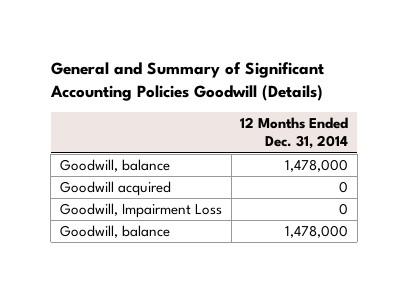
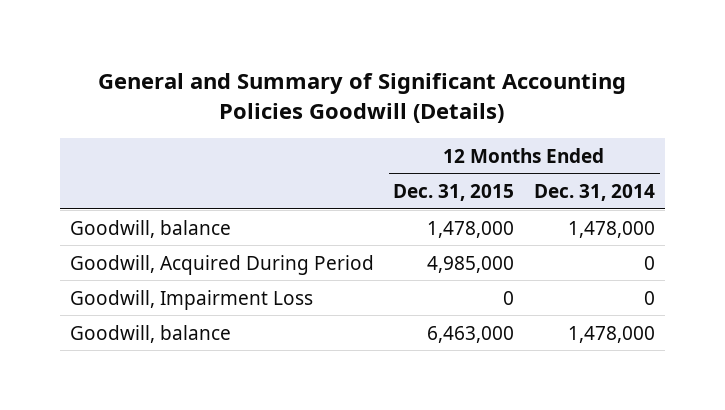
none -> [393,183,515,201] Dec. 31, 2015
[60,180,172,196] Goodwill acquired -> [69,254,374,275] Goodwill, Acquired During Period

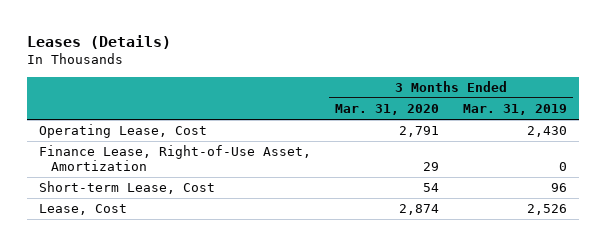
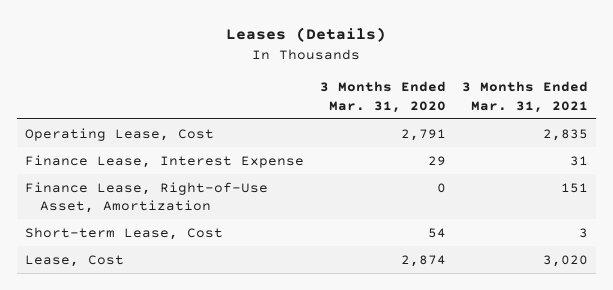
[462,104,567,116] Mar. 31, 2019 -> none
none -> [461,81,588,113] 3 Months Ended Mar. 31, 2021
none -> [24,154,304,168] Finance Lease, Interest Expense
[422,162,439,172] 29 -> [436,182,446,193] 0

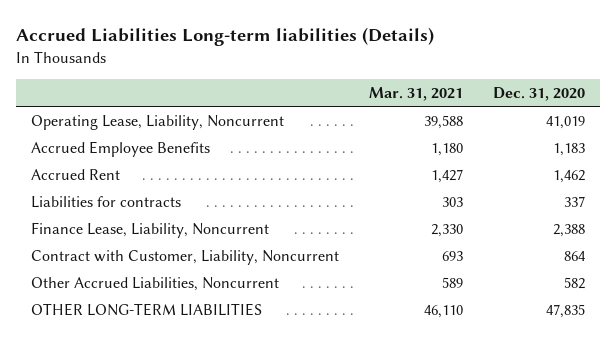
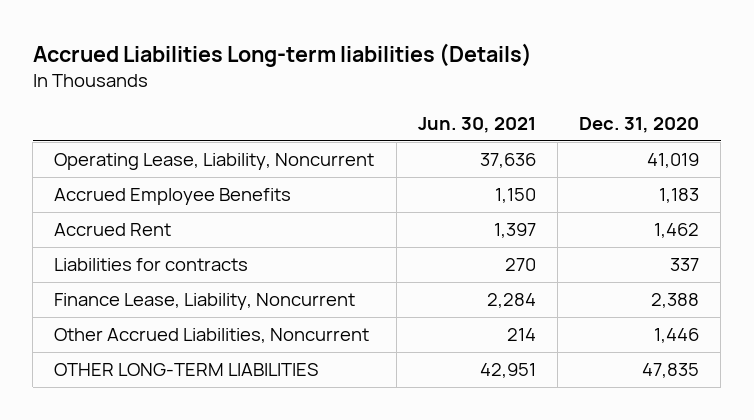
[369,86,464,101] Mar. 31, 2021 -> none
none -> [417,117,536,134] Jun. 30, 2021
[31,249,340,265] Contract with Customer, Liability, Noncurrent -> none
[564,276,586,289] 582 -> [654,328,700,344] 1,446

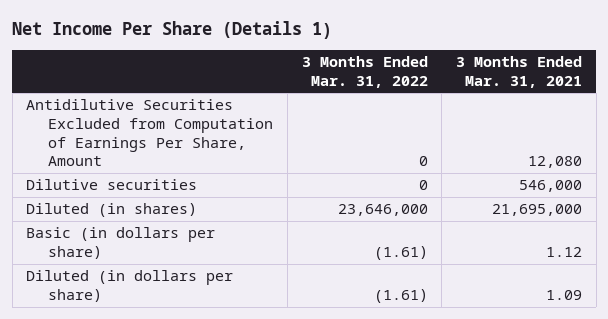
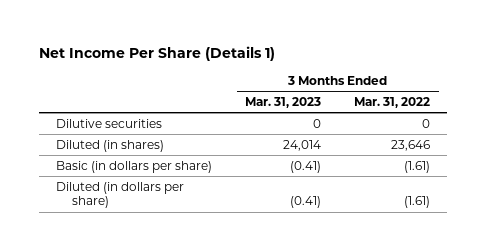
[455,56,582,88] 3 Months Ended Mar. 31, 2021 -> none
none -> [245,97,322,109] Mar. 31, 2023
[26,99,274,167] Antidilutive Securities Excluded from Computation of Earnings Per Share, Amount -> none
[337,204,428,217] 23,646,000 -> [391,139,431,151] 23,646

